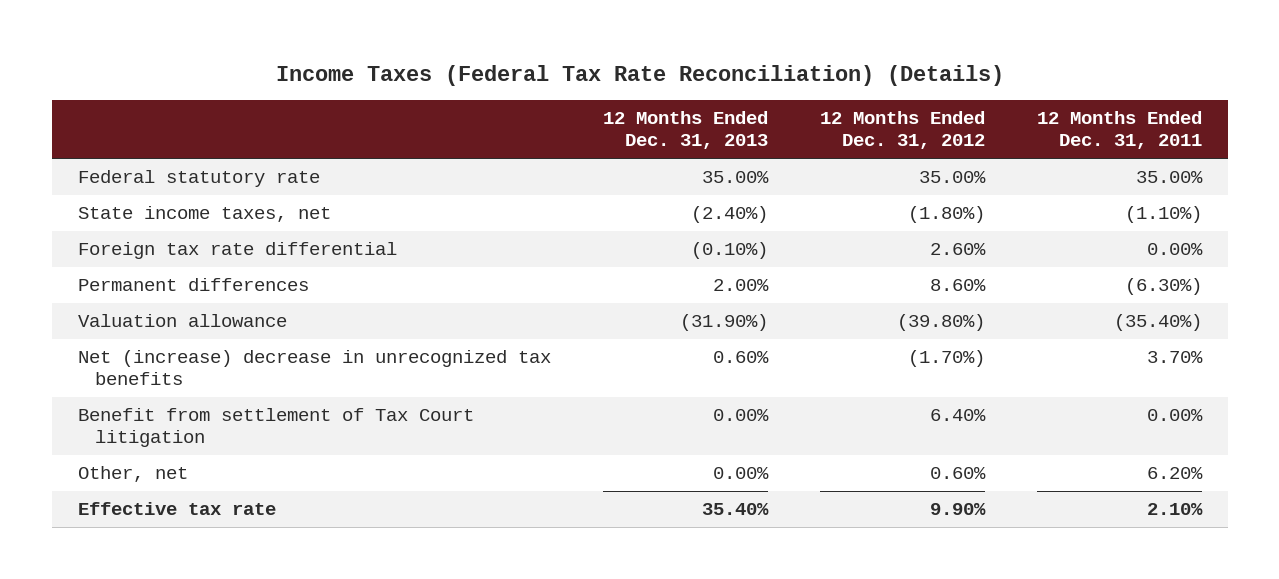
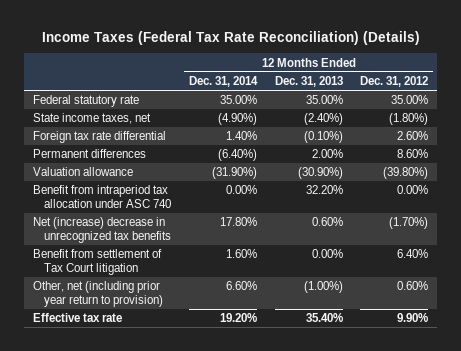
[1036,111,1202,150] 12 Months Ended Dec. 31, 2011 -> none
none -> [188,76,258,88] Dec. 31, 2014
[679,314,768,332] (31.90%) -> [297,167,343,180] (30.90%)
none -> [32,185,171,208] Benefit from intraperiod tax allocation under ASC 740
[77,466,188,483] Other, net -> [32,281,163,307] Other, net (including prior year return to provision)
[712,467,769,480] 0.00% -> [303,281,343,294] (1.00%)

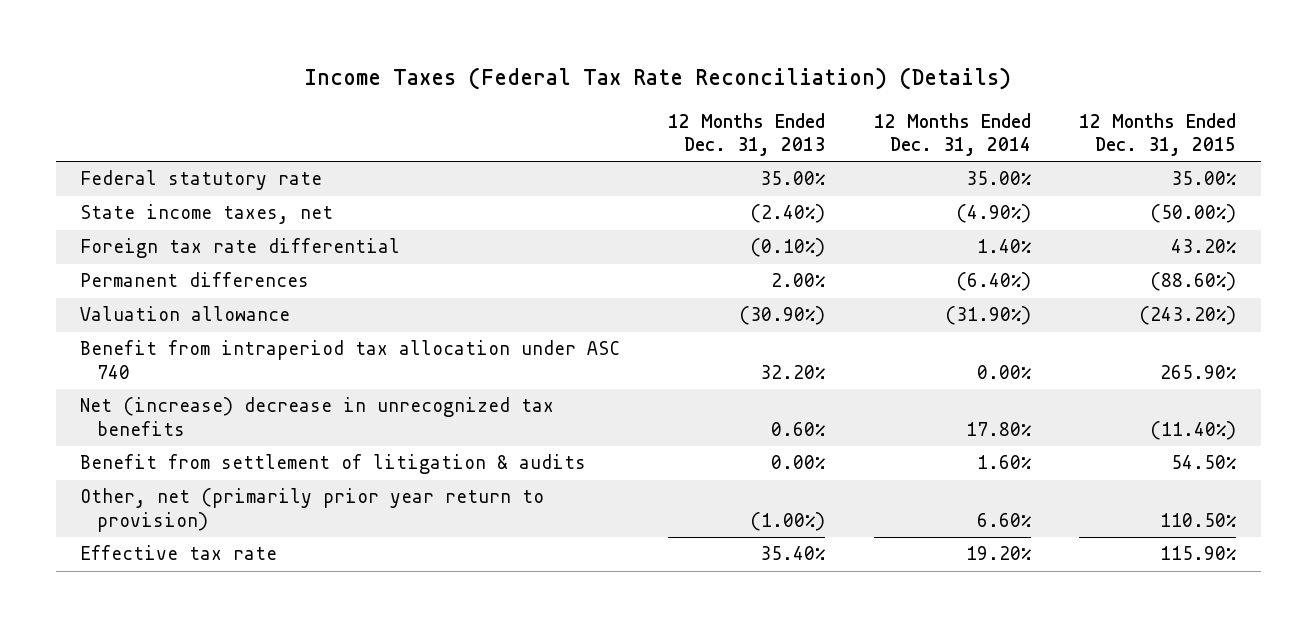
[360,76,429,88] Dec. 31, 2012 -> none
none -> [1079,112,1237,157] 12 Months Ended Dec. 31, 2015
[32,249,162,275] Benefit from settlement of Tax Court litigation -> [79,454,586,475] Benefit from settlement of litigation & audits
[32,281,163,307] Other, net (including prior year return to provision) -> [79,488,544,532] Other, net (primarily prior year return to provision)

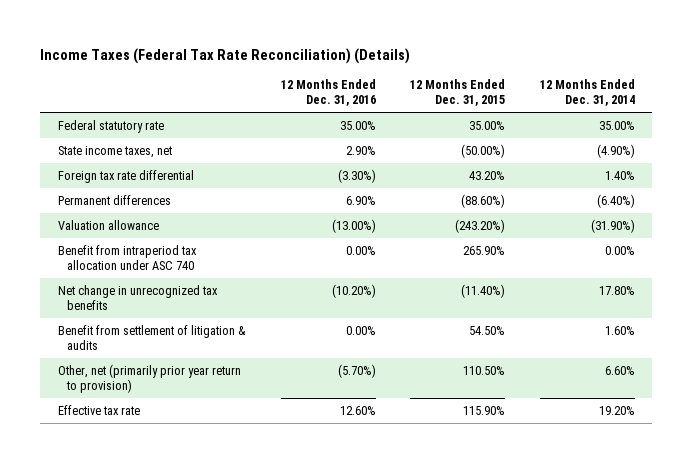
[668,112,826,157] 12 Months Ended Dec. 31, 2013 -> none
none -> [280,78,376,107] 12 Months Ended Dec. 31, 2016
[79,397,554,436] Net (increase) decrease in unrecognized tax benefits -> [57,284,218,311] Net change in unrecognized tax benefits

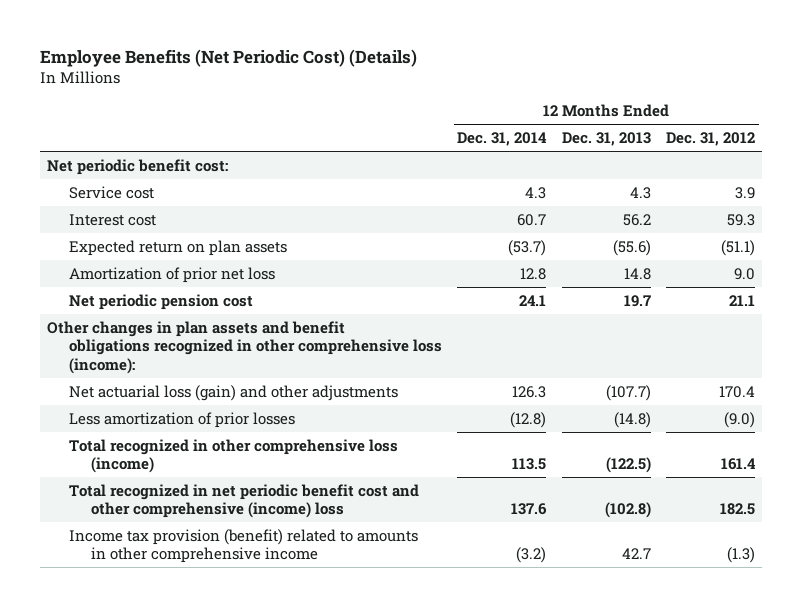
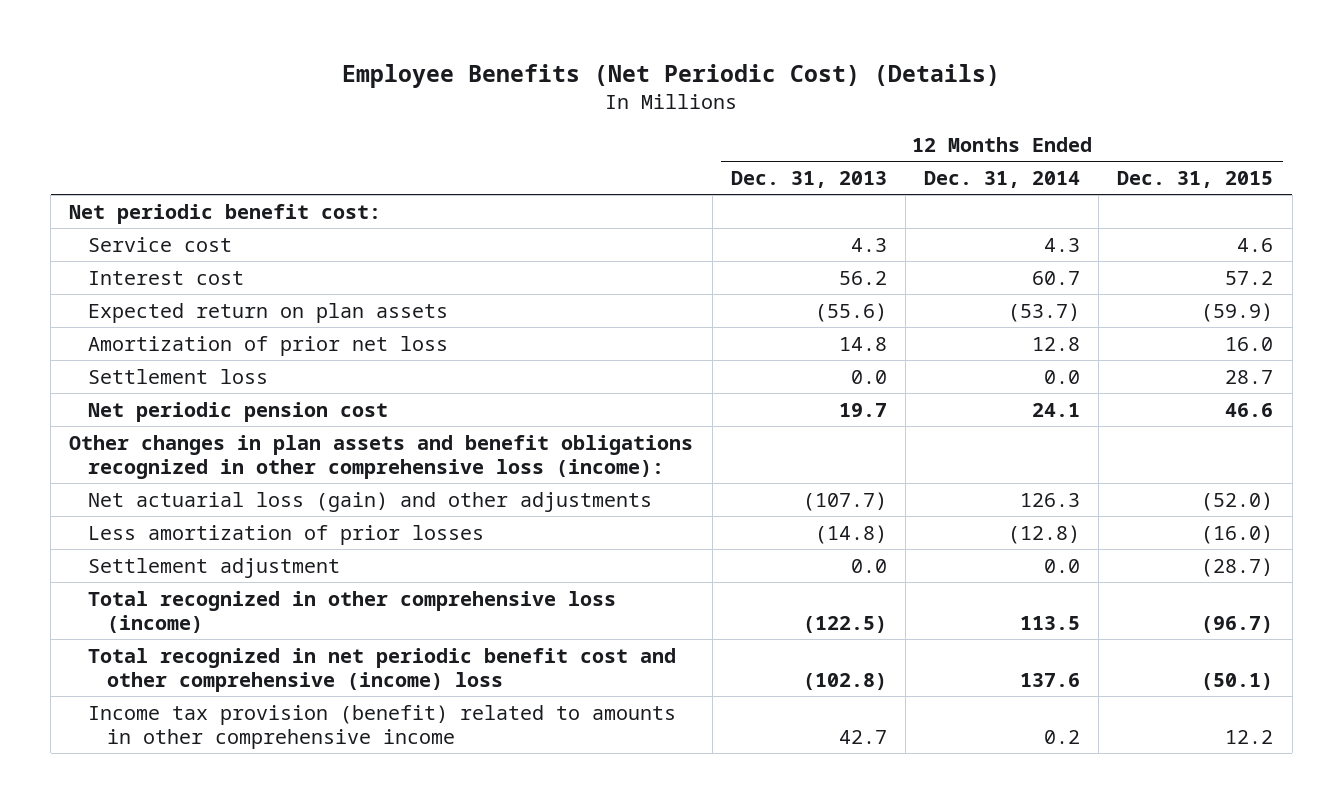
[665,132,755,147] Dec. 31, 2012 -> none
none -> [1117,171,1274,189] Dec. 31, 2015
none -> [88,368,269,384] Settlement loss
none -> [88,557,341,578] Settlement adjustment
[516,547,547,564] (3.2) -> [1044,729,1081,744] 0.2

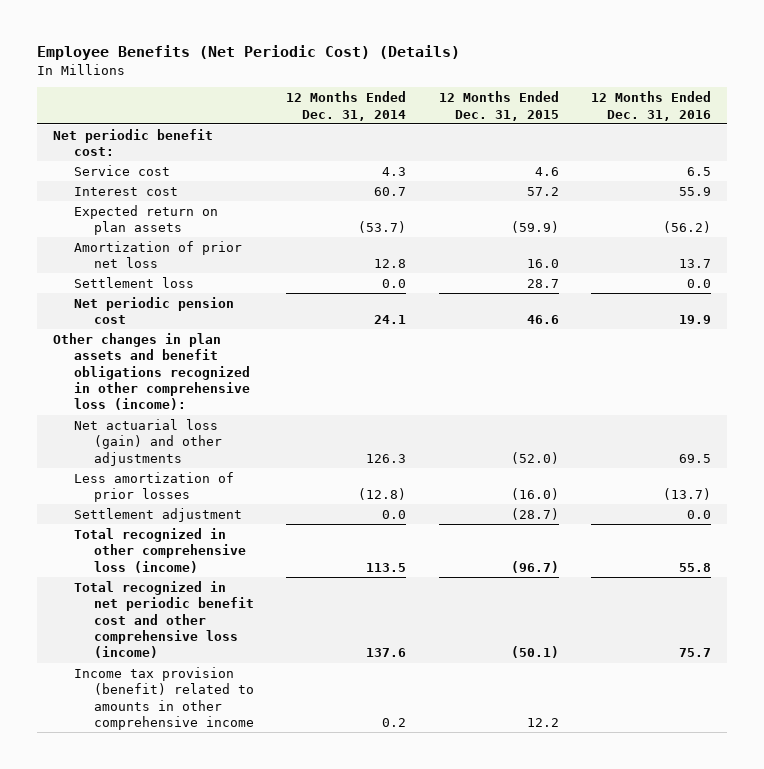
[730,171,887,189] Dec. 31, 2013 -> none
none -> [590,91,711,121] 12 Months Ended Dec. 31, 2016
[88,647,677,692] Total recognized in net periodic benefit cost and other comprehensive (income) loss -> [73,580,255,659] Total recognized in net periodic benefit cost and other comprehensive loss (income)

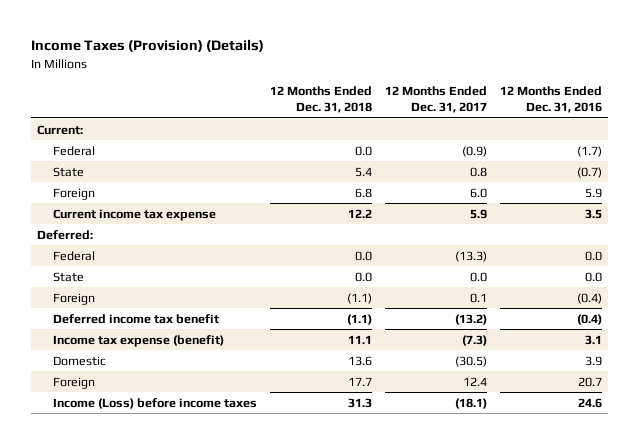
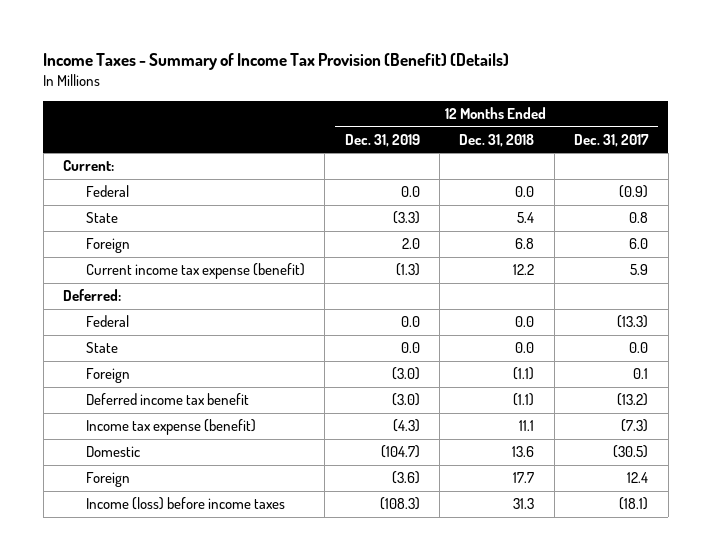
[30,39,264,53] Income Taxes (Provision) (Details) -> [43,53,510,71] Income Taxes - Summary of Income Tax Provision (Benefit) (Details)
[499,85,602,114] 12 Months Ended Dec. 31, 2016 -> none
none -> [344,133,420,147] Dec. 31, 2019
[52,208,216,221] Current income tax expense -> [85,263,305,280] Current income tax expense (benefit)
[52,397,257,409] Income (Loss) before income taxes -> [85,497,285,511] Income (loss) before income taxes

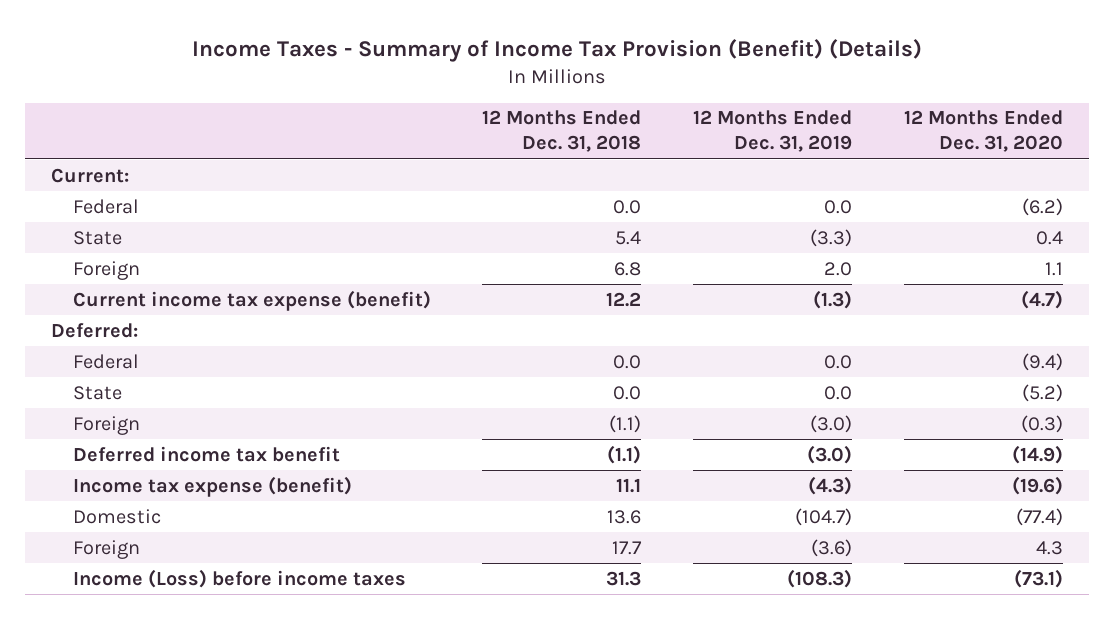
[574,133,650,147] Dec. 31, 2017 -> none
none -> [904,110,1064,153] 12 Months Ended Dec. 31, 2020
[85,497,285,511] Income (loss) before income taxes -> [72,568,406,588] Income (Loss) before income taxes

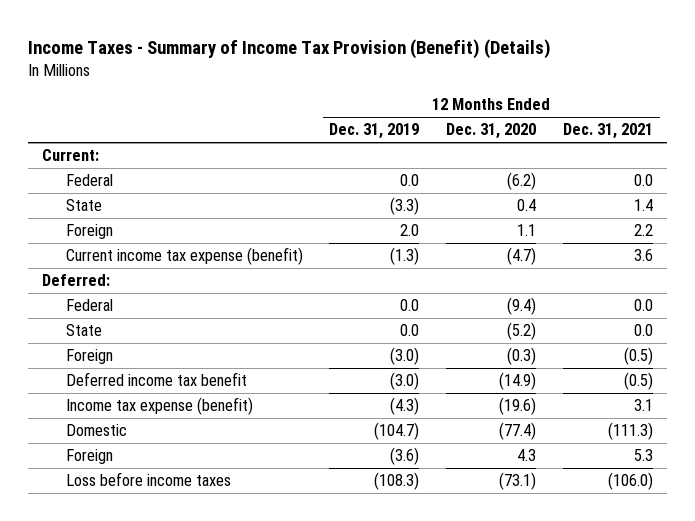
[482,110,642,153] 12 Months Ended Dec. 31, 2018 -> none
none -> [563,123,654,140] Dec. 31, 2021
[72,568,406,588] Income (Loss) before income taxes -> [65,472,231,487] Loss before income taxes

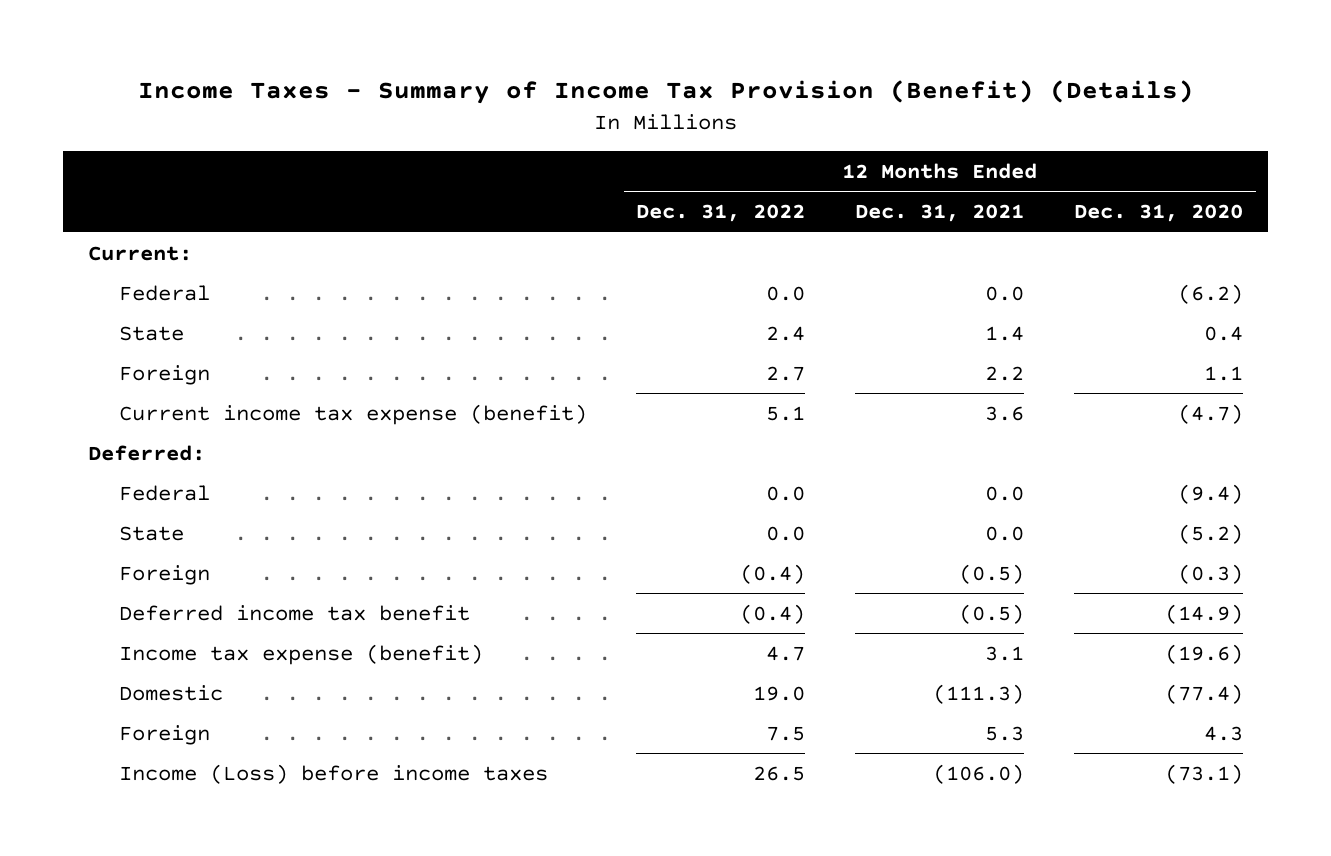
[329,123,420,140] Dec. 31, 2019 -> none
none -> [636,204,806,223] Dec. 31, 2022
[65,472,231,487] Loss before income taxes -> [118,763,548,784] Income (Loss) before income taxes

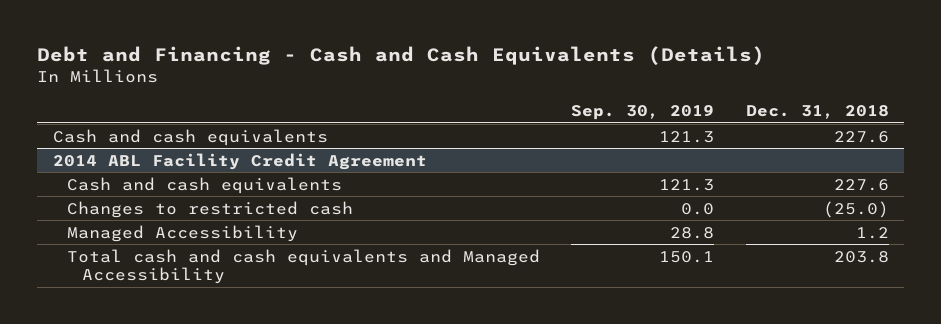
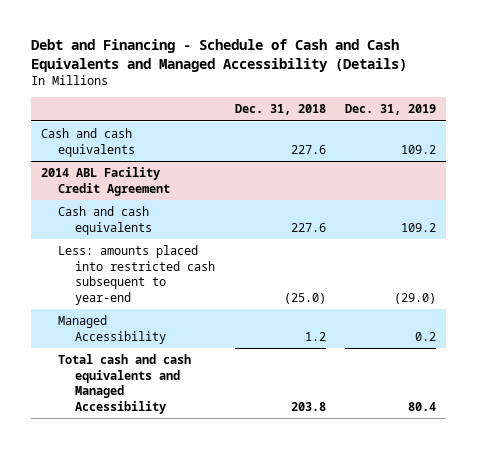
[36,46,765,66] Debt and Financing - Cash and Cash Equivalents (Details) -> [31,38,408,72] Debt and Financing - Schedule of Cash and Cash Equivalents and Managed Accessibility (Details)
[571,104,715,120] Sep. 30, 2019 -> none
none -> [345,104,437,116] Dec. 31, 2019
[67,200,354,218] Changes to restricted cash -> [58,245,216,305] Less: amounts placed into restricted cash subsequent to year-end

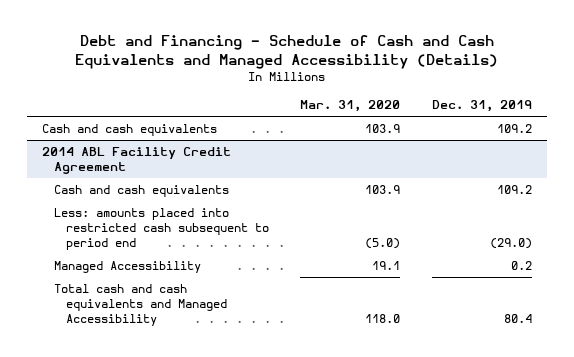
[234,104,326,116] Dec. 31, 2018 -> none
none -> [300,100,401,113] Mar. 31, 2020
[58,245,216,305] Less: amounts placed into restricted cash subsequent to year-end -> [54,208,269,251] Less: amounts placed into restricted cash subsequent to period end

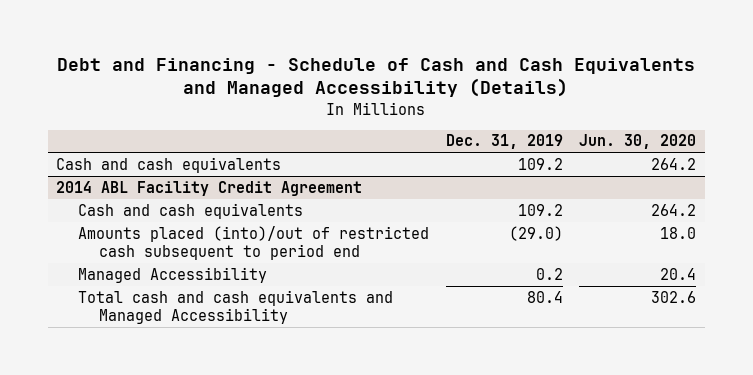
[300,100,401,113] Mar. 31, 2020 -> none
none -> [579,134,697,150] Jun. 30, 2020
[54,208,269,251] Less: amounts placed into restricted cash subsequent to period end -> [77,225,429,260] Amounts placed (into)/out of restricted cash subsequent to period end

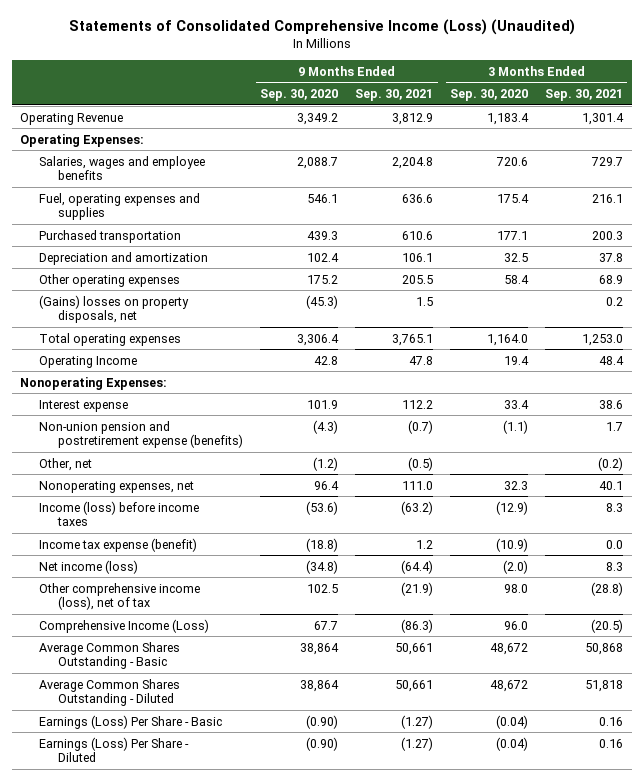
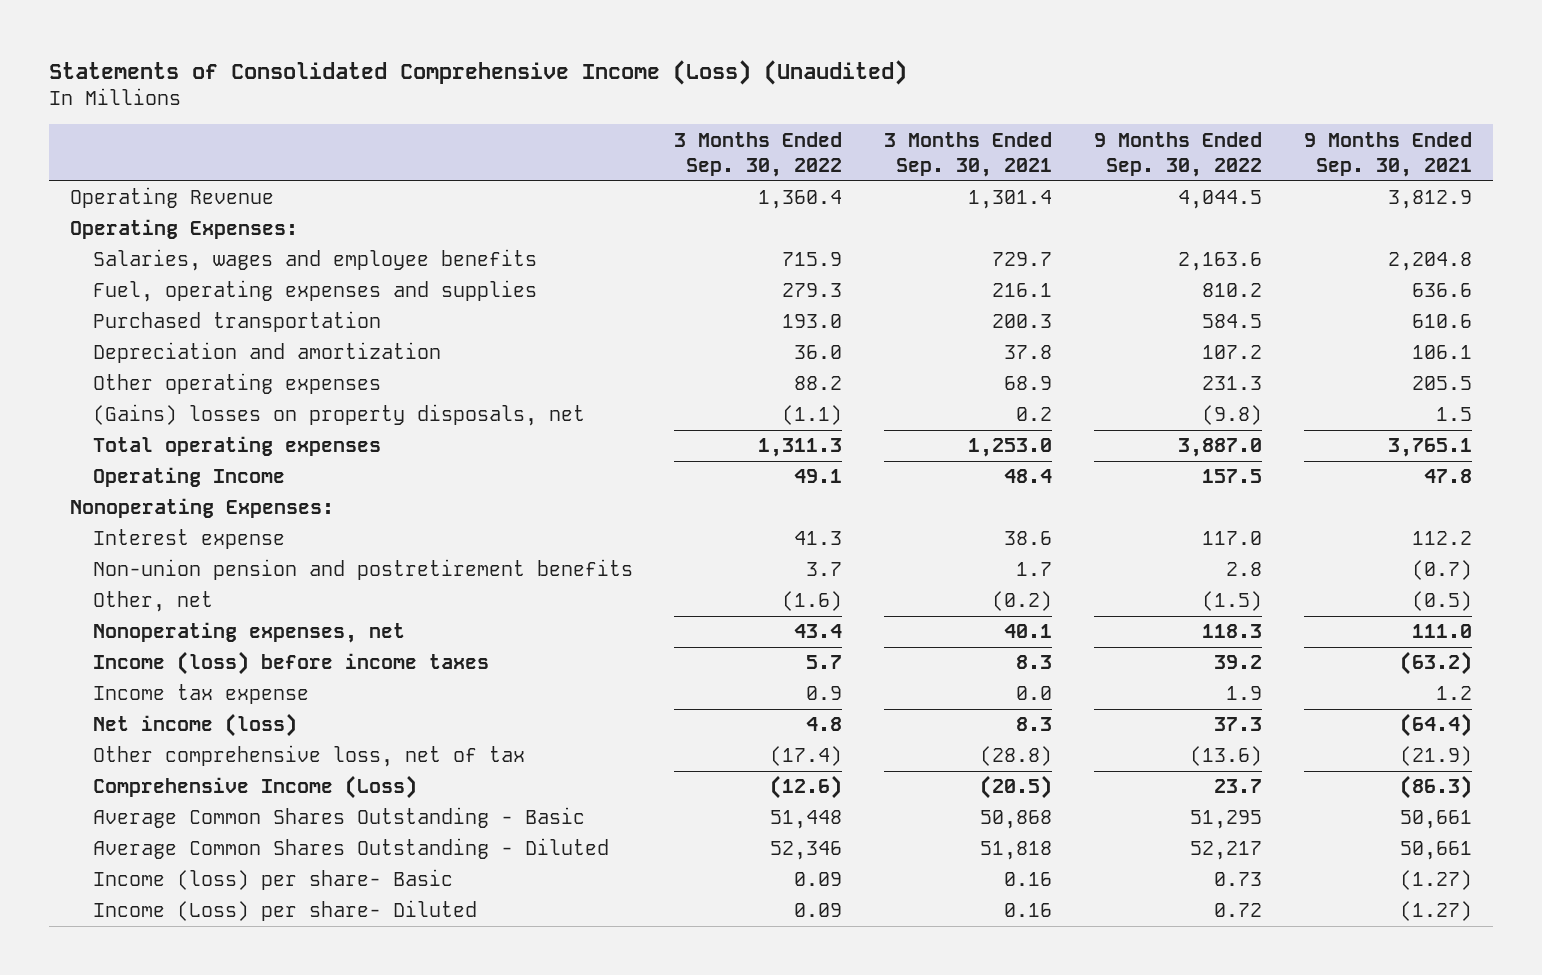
[260,89,339,102] Sep. 30, 2020 -> none
[450,89,529,102] Sep. 30, 2020 -> none
none -> [674,131,843,177] 3 Months Ended Sep. 30, 2022
none -> [1094,131,1263,177] 9 Months Ended Sep. 30, 2022
[39,420,244,449] Non-union pension and postretirement expense (benefits) -> [92,559,633,581] Non-union pension and postretirement benefits
[39,537,198,552] Income tax expense (benefit) -> [92,684,309,705] Income tax expense
[39,582,201,611] Other comprehensive income (loss), net of tax -> [92,745,525,768] Other comprehensive loss, net of tax
[39,714,223,729] Earnings (Loss) Per Share - Basic -> [92,869,453,891] Income (loss) per share- Basic
[39,736,190,763] Earnings (Loss) Per Share - Diluted -> [92,900,477,922] Income (Loss) per share- Diluted

